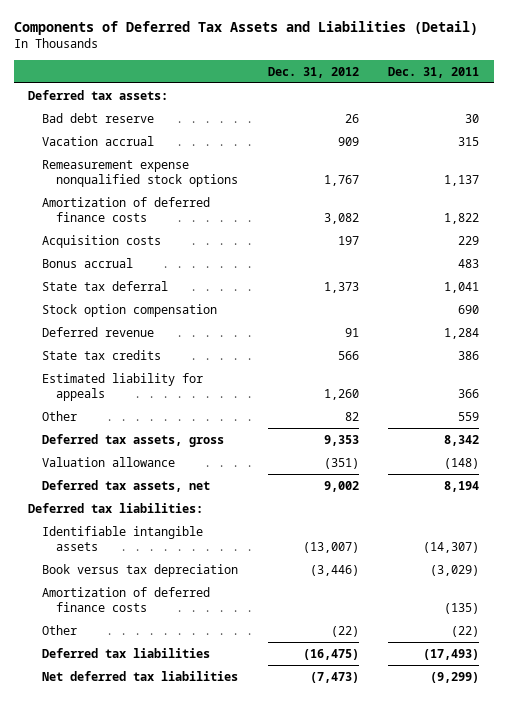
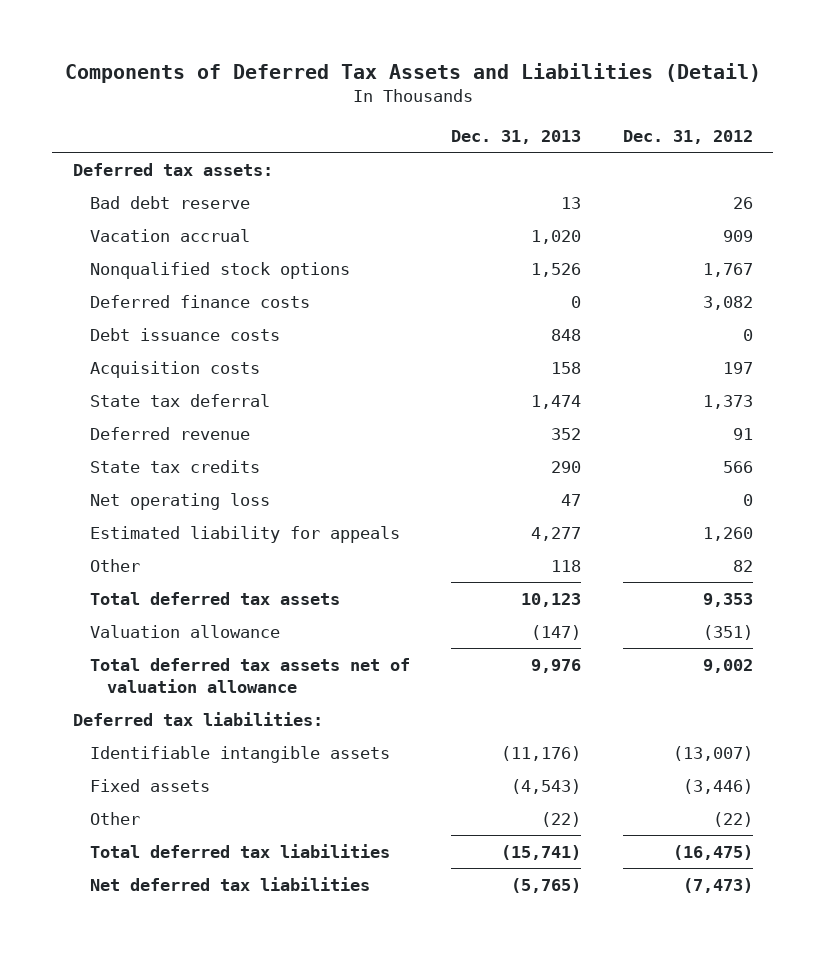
[388,66,480,78] Dec. 31, 2011 -> none
none -> [451,130,582,145] Dec. 31, 2013
[42,159,239,187] Remeasurement expense nonqualified stock options -> [89,261,350,279] Nonqualified stock options
[42,196,211,222] Amortization of deferred finance costs -> [89,294,310,308] Deferred finance costs
none -> [89,327,280,341] Debt issuance costs
[42,257,134,268] Bonus accrual -> none
[42,303,218,317] Stock option compensation -> none
none -> [89,492,270,510] Net operating loss
[42,433,225,447] Deferred tax assets, gross -> [89,591,340,605] Total deferred tax assets
[42,479,211,492] Deferred tax assets, net -> [89,657,410,693] Total deferred tax assets net of valuation allowance
[42,586,211,612] Amortization of deferred finance costs -> none
[42,563,239,577] Book versus tax depreciation -> [89,778,210,792] Fixed assets
[42,647,211,658] Deferred tax liabilities -> [89,843,390,858] Total deferred tax liabilities

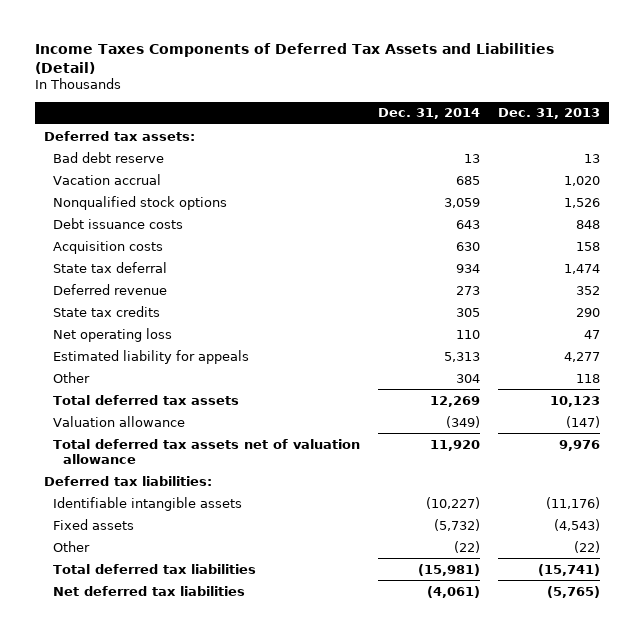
[64,62,761,83] Components of Deferred Tax Assets and Liabilities (Detail) -> [34,42,554,74] Income Taxes Components of Deferred Tax Assets and Liabilities (Detail)
[622,130,753,145] Dec. 31, 2012 -> none
none -> [378,108,481,120] Dec. 31, 2014
[89,294,310,308] Deferred finance costs -> none

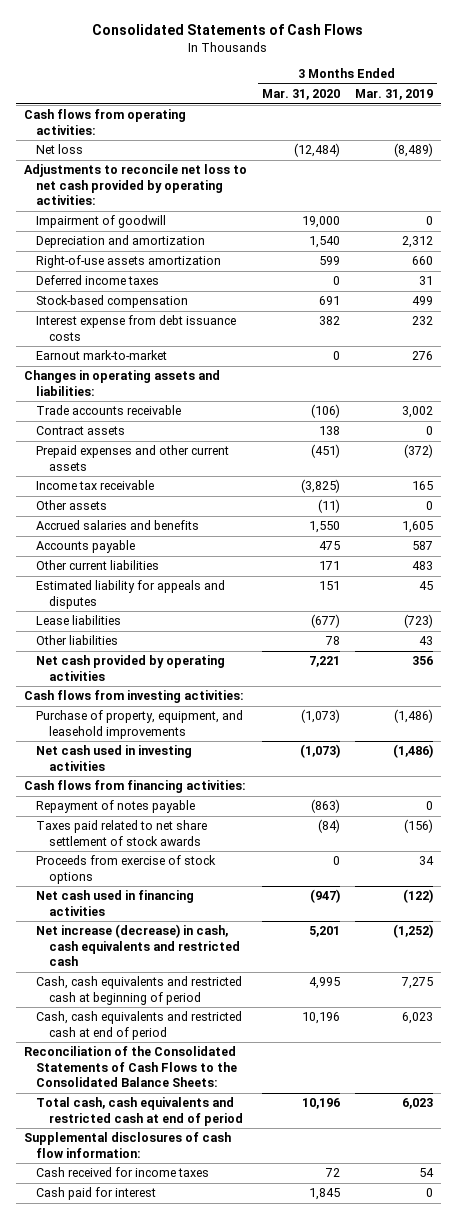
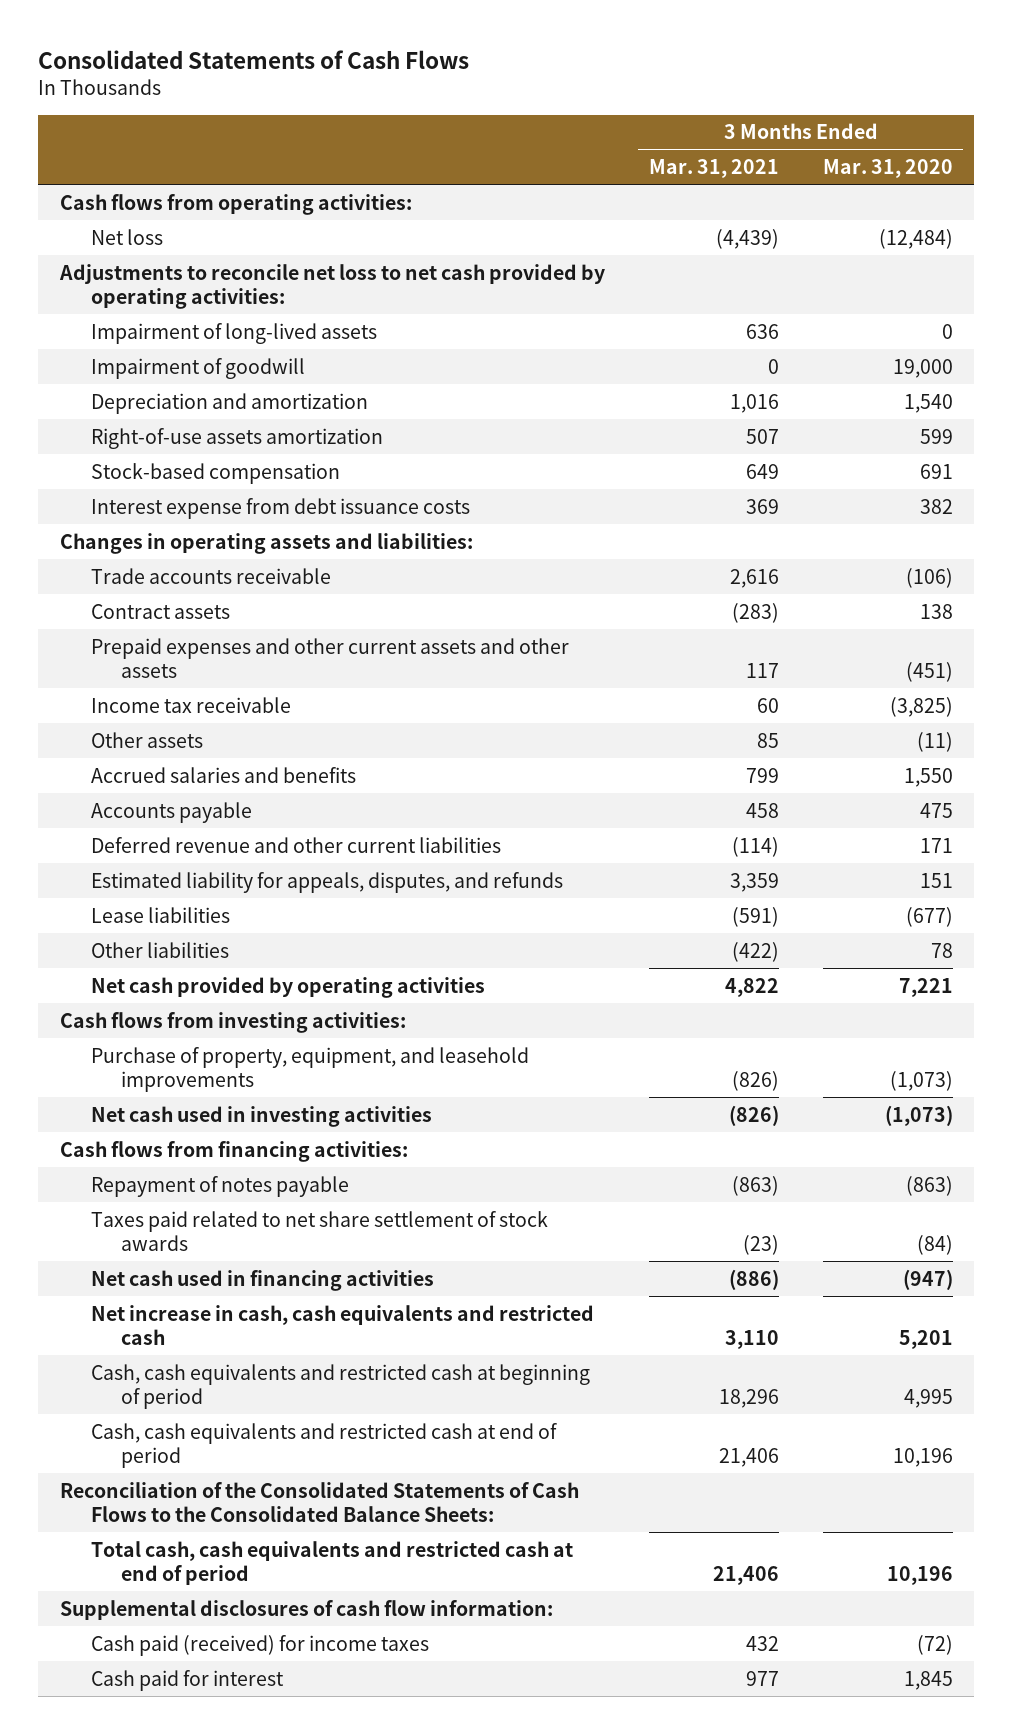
[354,89,433,101] Mar. 31, 2019 -> none
none -> [648,159,779,179] Mar. 31, 2021
none -> [90,322,377,344] Impairment of long-lived assets
[36,275,160,286] Deferred income taxes -> none
[36,350,168,361] Earnout mark-to-market -> none
[36,445,230,471] Prepaid expenses and other current assets -> [90,637,569,679] Prepaid expenses and other current assets and other assets
[36,560,160,571] Other current liabilities -> [90,836,501,853] Deferred revenue and other current liabilities
[36,580,226,609] Estimated liability for appeals and disputes -> [90,871,563,893] Estimated liability for appeals, disputes, and refunds
[36,855,217,884] Proceeds from exercise of stock options -> none
[36,924,241,966] Net increase (decrease) in cash, cash equivalents and restricted cash -> [90,1304,594,1346] Net increase in cash, cash equivalents and restricted cash
[36,1167,210,1178] Cash received for income taxes -> [90,1634,429,1656] Cash paid (received) for income taxes
[324,1168,340,1178] 72 -> [916,1634,953,1655] (72)

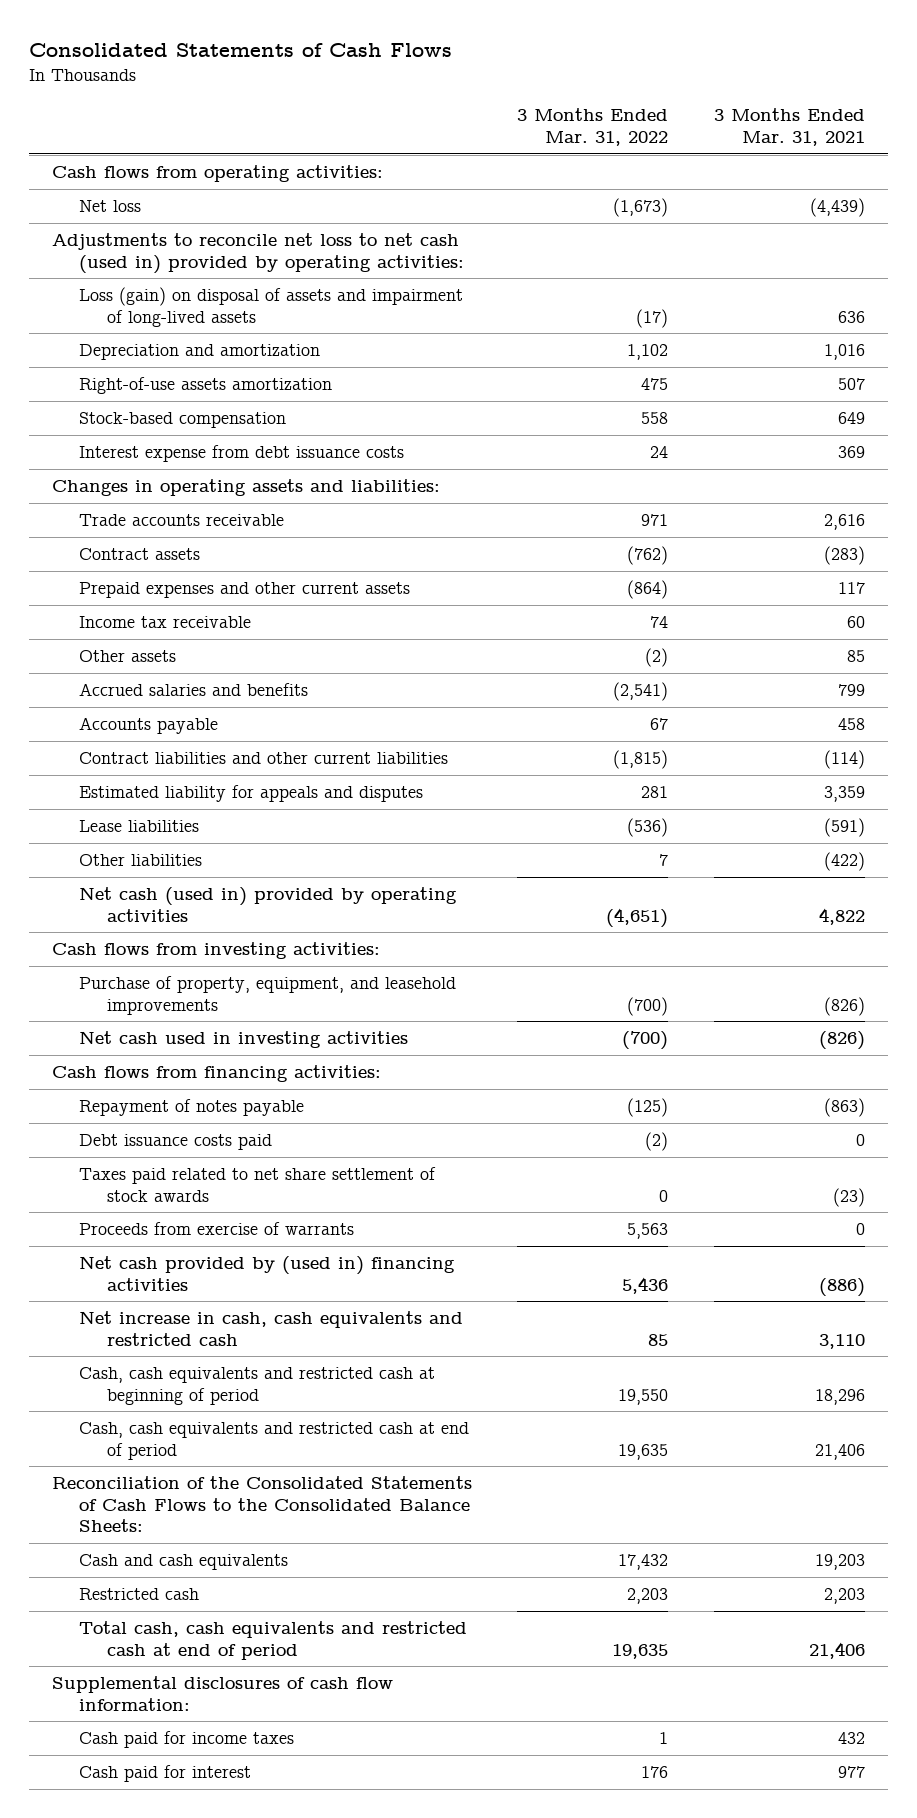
[822,159,953,179] Mar. 31, 2020 -> none
none -> [517,108,669,146] 3 Months Ended Mar. 31, 2022
[90,357,305,379] Impairment of goodwill -> none
[59,263,606,310] Adjustments to reconcile net loss to net cash provided by operating activities: -> [51,233,465,274] Adjustments to reconcile net loss to net cash (used in) provided by operating activities:
[90,322,377,344] Impairment of long-lived assets -> [79,287,464,327] Loss (gain) on disposal of assets and impairment of long-lived assets
[90,637,569,679] Prepaid expenses and other current assets and other assets -> [79,582,411,599] Prepaid expenses and other current assets
[90,836,501,853] Deferred revenue and other current liabilities -> [79,752,449,765] Contract liabilities and other current liabilities
[90,871,563,893] Estimated liability for appeals, disputes, and refunds -> [79,785,424,803] Estimated liability for appeals and disputes
[90,976,485,998] Net cash provided by operating activities -> [79,887,458,922] Net cash (used in) provided by operating activities
none -> [79,1134,273,1151] Debt issuance costs paid
none -> [79,1222,355,1236] Proceeds from exercise of warrants
[90,1269,434,1291] Net cash used in financing activities -> [79,1256,456,1291] Net cash provided by (used in) financing activities
none -> [79,1554,289,1571] Cash and cash equivalents
none -> [79,1588,200,1601] Restricted cash
[90,1634,429,1656] Cash paid (received) for income taxes -> [79,1731,295,1749] Cash paid for income taxes

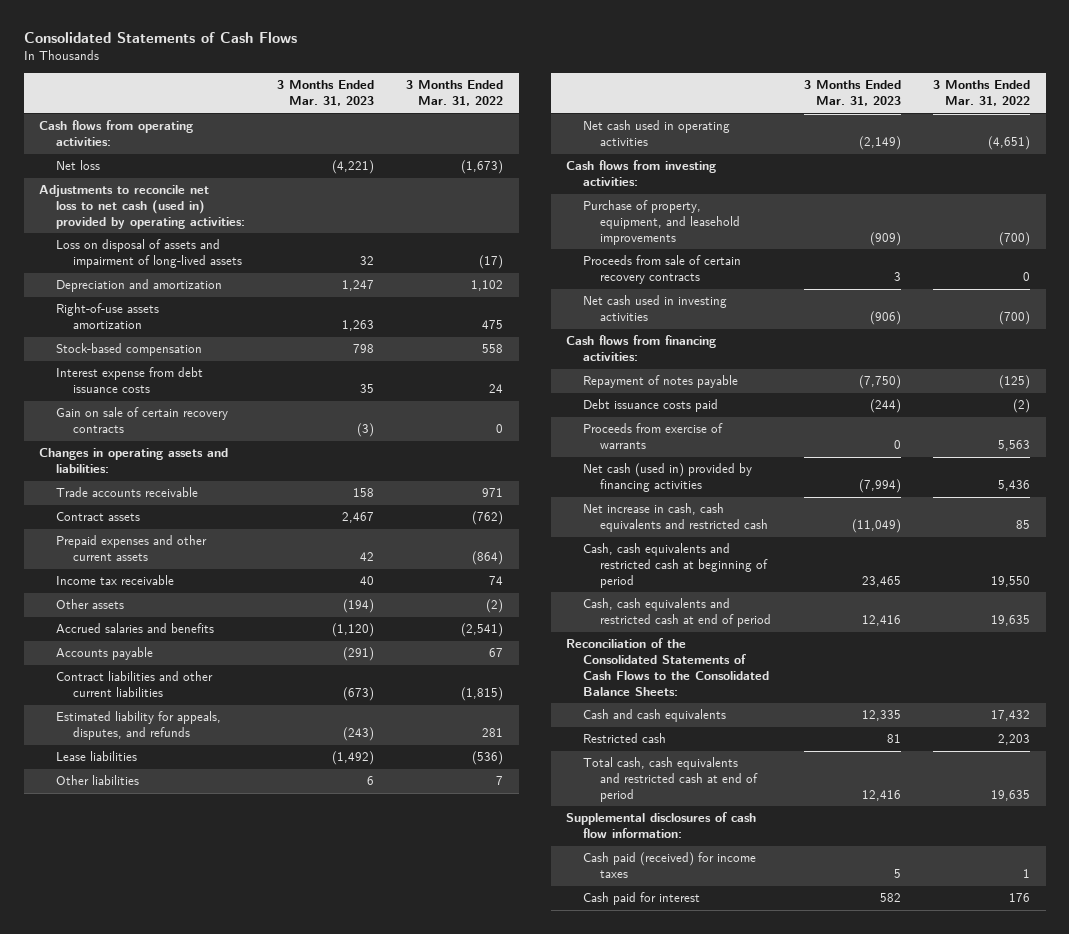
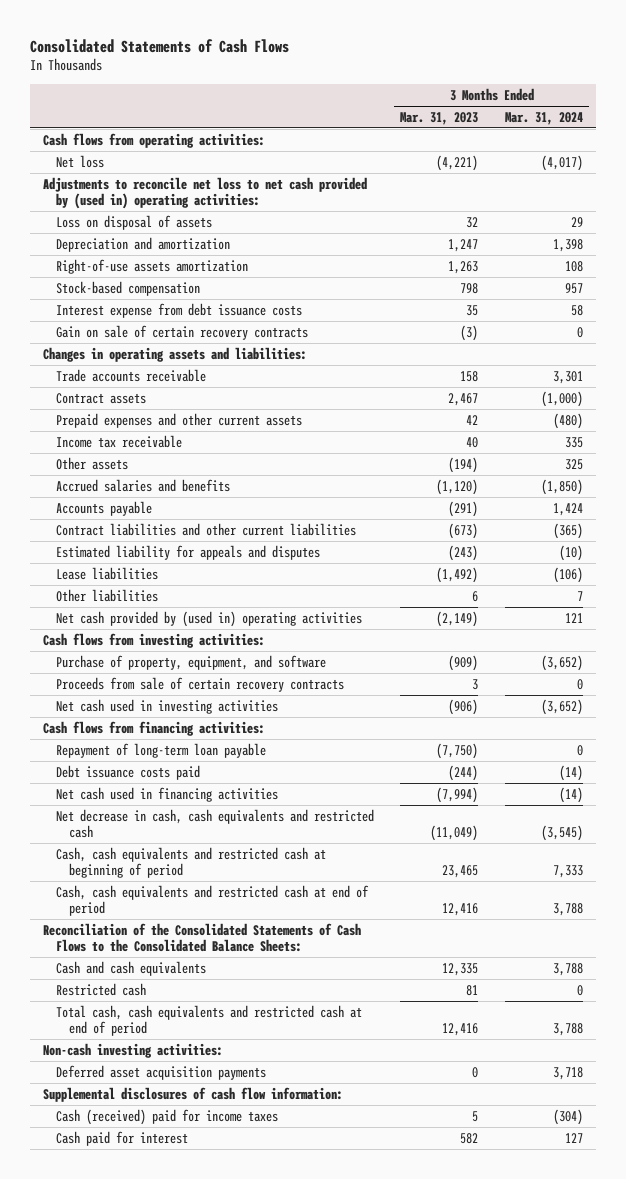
[405,80,503,107] 3 Months Ended Mar. 31, 2022 -> none
none -> [504,111,583,125] Mar. 31, 2024
[39,185,246,230] Adjustments to reconcile net loss to net cash (used in) provided by operating activities: -> [43,176,368,209] Adjustments to reconcile net loss to net cash provided by (used in) operating activities:
[56,239,243,269] Loss on disposal of assets and impairment of long-lived assets -> [56,214,213,230] Loss on disposal of assets
[56,711,222,741] Estimated liability for appeals, disputes, and refunds -> [56,544,321,560] Estimated liability for appeals and disputes
[583,120,731,147] Net cash used in operating activities -> [56,610,363,627] Net cash provided by (used in) operating activities
[583,200,741,246] Purchase of property, equipment, and leasehold improvements -> [56,654,327,670] Purchase of property, equipment, and software
[583,375,739,389] Repayment of notes payable -> [56,742,267,758] Repayment of long-term loan payable
[583,423,724,450] Proceeds from exercise of warrants -> none
[583,463,753,493] Net cash (used in) provided by financing activities -> [56,786,279,802] Net cash used in financing activities
[583,503,769,533] Net increase in cash, cash equivalents and restricted cash -> [56,808,375,838] Net decrease in cash, cash equivalents and restricted cash
none -> [43,1042,224,1058] Non-cash investing activities:
none -> [56,1064,267,1080] Deferred asset acquisition payments
[583,852,757,879] Cash paid (received) for income taxes -> [56,1108,279,1125] Cash (received) paid for income taxes

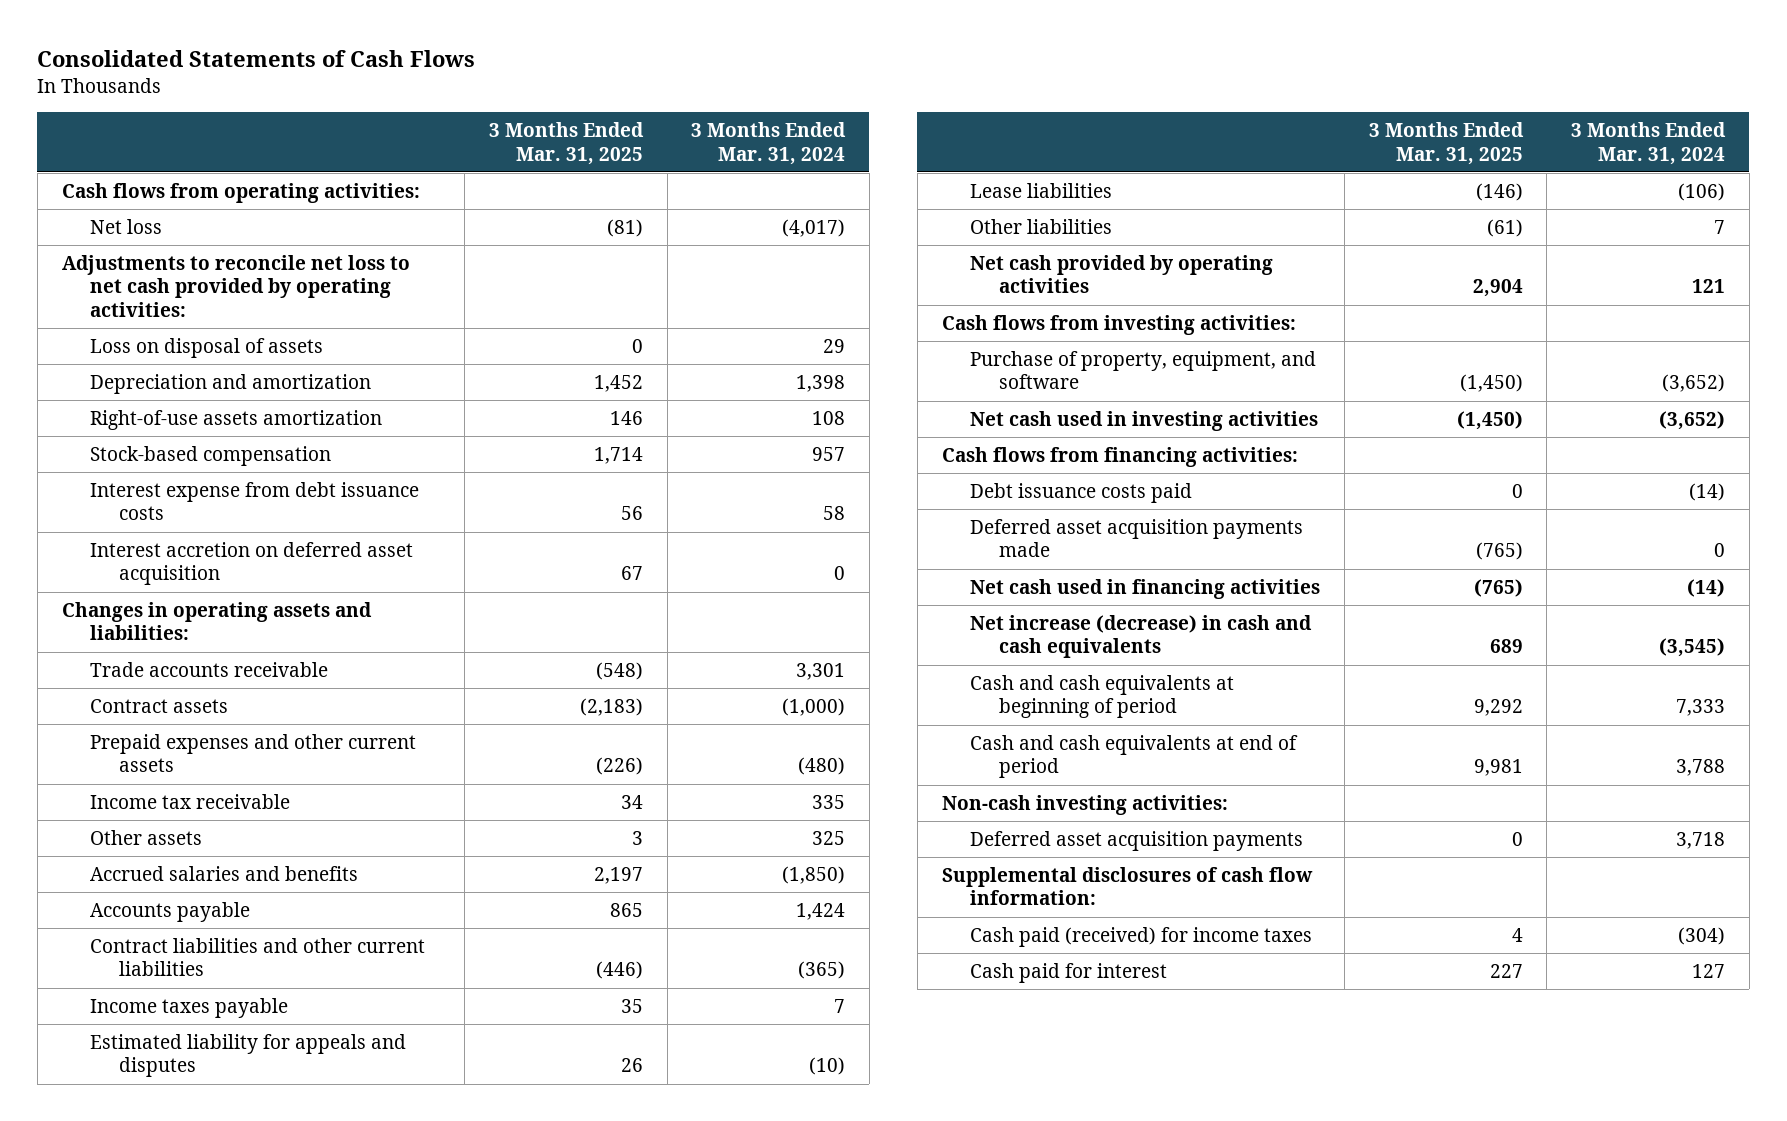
[400,111,479,125] Mar. 31, 2023 -> none
none -> [488,122,644,165] 3 Months Ended Mar. 31, 2025
[43,176,368,209] Adjustments to reconcile net loss to net cash provided by (used in) operating activities: -> [61,255,410,317] Adjustments to reconcile net loss to net cash provided by operating activities:
[56,324,309,340] Gain on sale of certain recovery contracts -> none
none -> [90,542,414,586] Interest accretion on deferred asset acquisition
none -> [90,998,289,1019] Income taxes payable
[56,610,363,627] Net cash provided by (used in) operating activities -> [970,255,1274,294] Net cash provided by operating activities
[56,676,345,692] Proceeds from sale of certain recovery contracts -> none
[56,742,267,758] Repayment of long-term loan payable -> none
none -> [970,519,1304,558] Deferred asset acquisition payments made
[43,922,362,952] Reconciliation of the Consolidated Statements of Cash Flows to the Consolidated Balance Sheets: -> none
[56,960,207,976] Cash and cash equivalents -> none
[56,982,147,996] Restricted cash -> none
[56,1004,363,1036] Total cash, cash equivalents and restricted cash at end of period -> none
[56,808,375,838] Net decrease in cash, cash equivalents and restricted cash -> [970,615,1313,659] Net increase (decrease) in cash and cash equivalents
[56,846,327,878] Cash, cash equivalents and restricted cash at beginning of period -> [970,675,1235,719] Cash and cash equivalents at beginning of period
[56,884,370,916] Cash, cash equivalents and restricted cash at end of period -> [970,735,1299,779] Cash and cash equivalents at end of period
[56,1108,279,1125] Cash (received) paid for income taxes -> [970,927,1313,948] Cash paid (received) for income taxes

